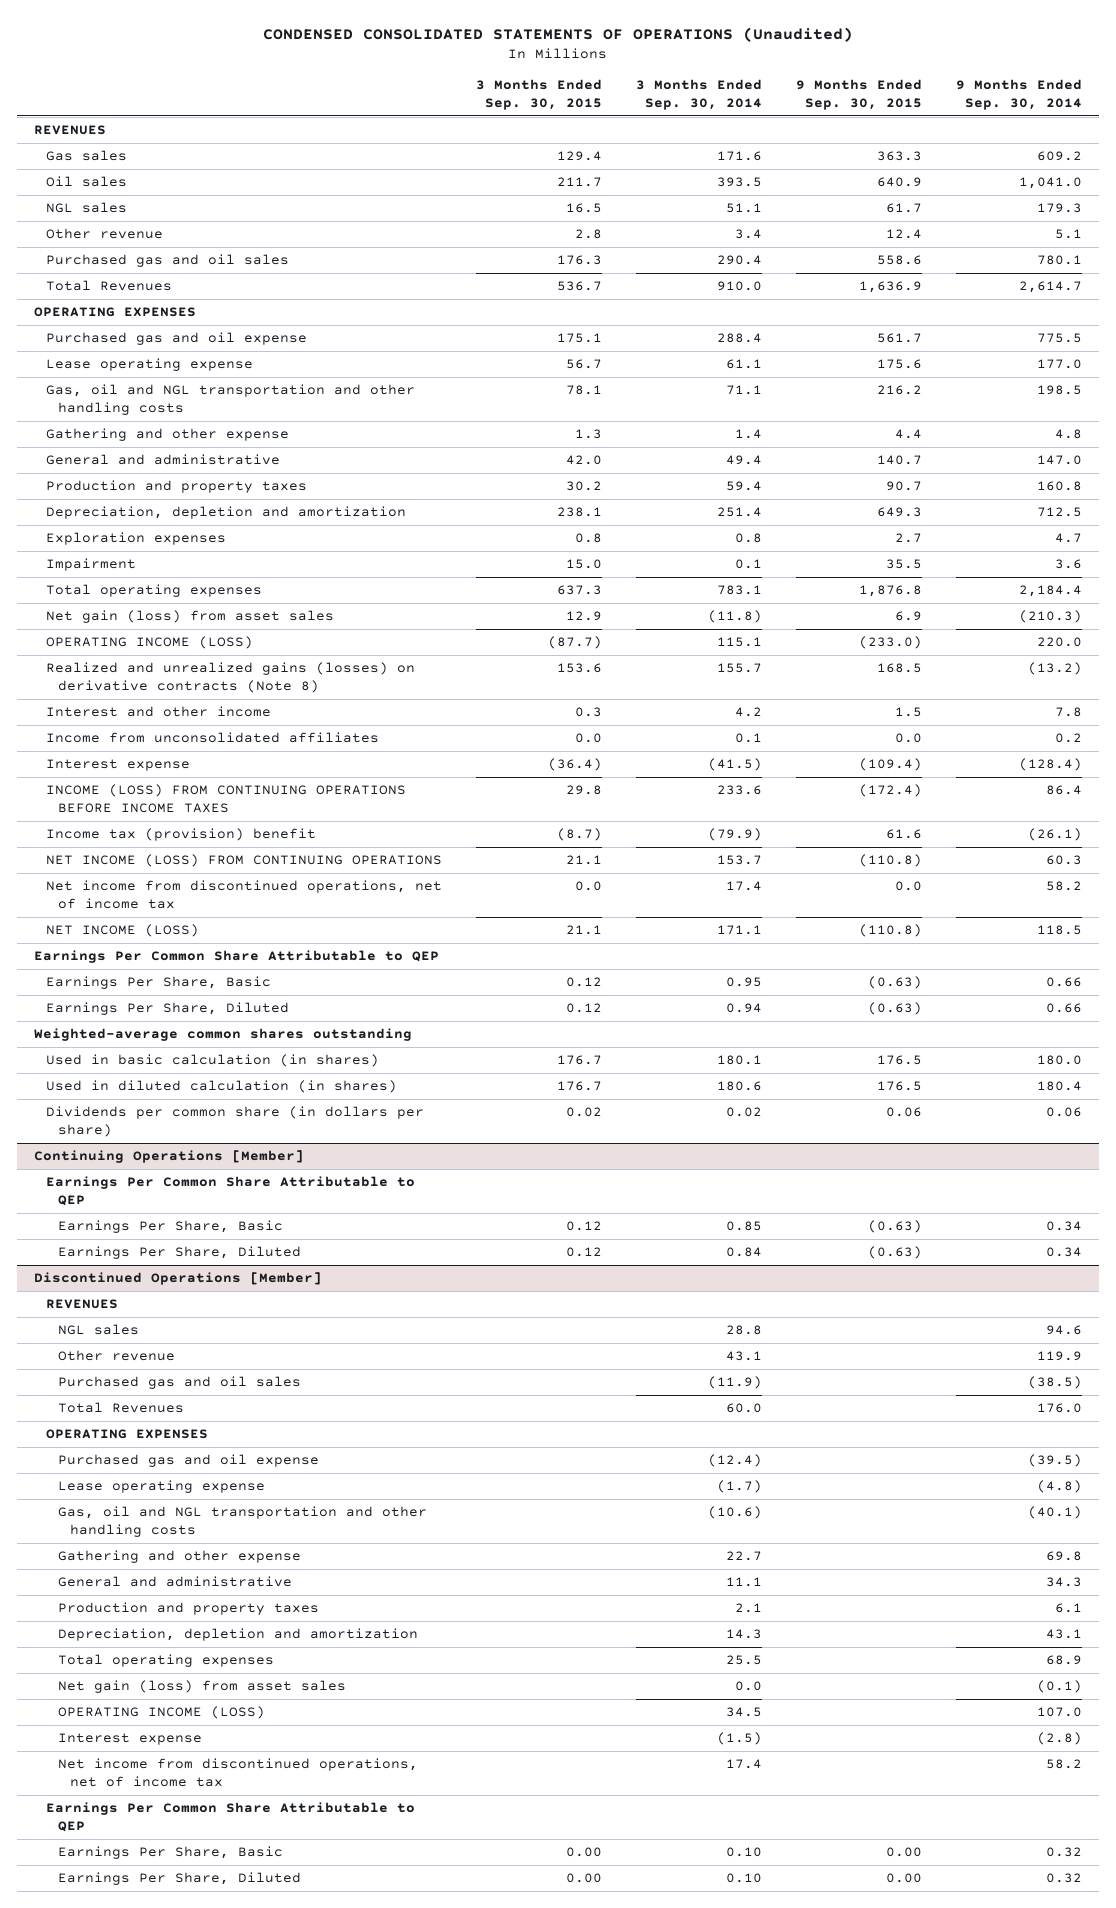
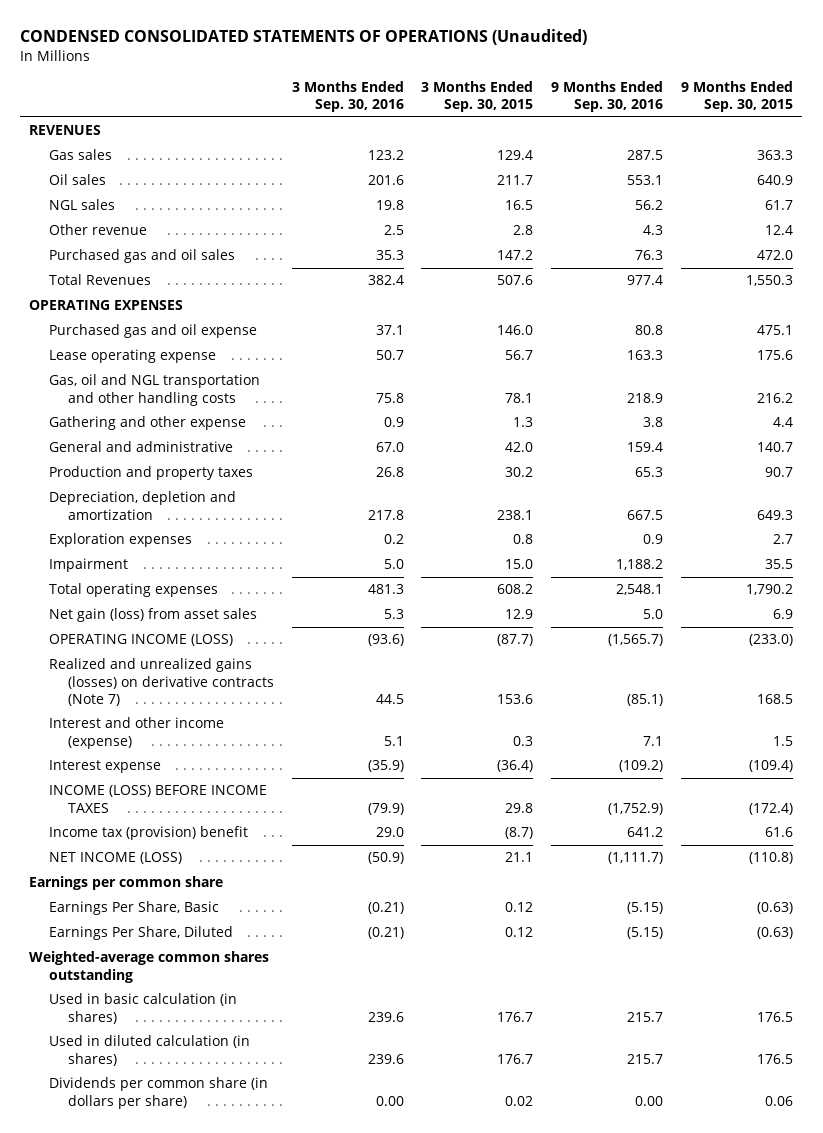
[636,79,763,111] 3 Months Ended Sep. 30, 2014 -> none
[956,79,1083,111] 9 Months Ended Sep. 30, 2014 -> none
none -> [291,81,404,113] 3 Months Ended Sep. 30, 2016
none -> [551,81,664,113] 9 Months Ended Sep. 30, 2016
[556,255,602,266] 176.3 -> [497,250,534,261] 147.2
[877,255,923,266] 558.6 -> [757,250,794,261] 472.0
[556,281,602,292] 536.7 -> [497,275,534,286] 507.6
[859,281,923,294] 1,636.9 -> [746,275,794,287] 1,550.3
[556,333,602,344] 175.1 -> [497,325,534,336] 146.0
[877,333,923,344] 561.7 -> [757,325,794,336] 475.1
[556,585,602,596] 637.3 -> [497,584,534,595] 608.2
[859,585,923,598] 1,876.8 -> [746,584,794,596] 1,790.2
[45,732,379,744] Income from unconsolidated affiliates -> none
[45,662,415,693] Realized and unrealized gains (losses) on derivative contracts (Note 8) -> [48,658,274,706] Realized and unrealized gains (losses) on derivative contracts (Note 7)
[45,706,271,718] Interest and other income -> [48,717,224,749] Interest and other income (expense)
[45,784,406,813] INCOME (LOSS) FROM CONTINUING OPERATIONS BEFORE INCOME TAXES -> [48,785,267,813] INCOME (LOSS) BEFORE INCOME TAXES
[45,854,442,868] NET INCOME (LOSS) FROM CONTINUING OPERATIONS -> none
[45,880,442,909] Net income from discontinued operations, net of income tax -> none
[33,950,439,964] Earnings Per Common Share Attributable to QEP -> [29,876,224,891] Earnings per common share
[33,1150,304,1164] Continuing Operations [Member] -> none
[45,1176,415,1206] Earnings Per Common Share Attributable to QEP -> none
[58,1220,284,1234] Earnings Per Share, Basic -> none
[58,1246,302,1260] Earnings Per Share, Diluted -> none
[33,1272,322,1286] Discontinued Operations [Member] -> none
[45,1299,118,1310] REVENUES -> none
[58,1324,140,1336] NGL sales -> none
[58,1350,176,1362] Other revenue -> none
[58,1376,302,1390] Purchased gas and oil sales -> none
[58,1402,185,1414] Total Revenues -> none
[45,1429,208,1440] OPERATING EXPENSES -> none
[58,1454,320,1468] Purchased gas and oil expense -> none
[58,1480,266,1494] Lease operating expense -> none
[58,1506,428,1537] Gas, oil and NGL transportation and other handling costs -> none
[58,1550,302,1564] Gathering and other expense -> none
[58,1576,293,1588] General and administrative -> none
[58,1602,320,1616] Production and property taxes -> none
[58,1628,419,1642] Depreciation, depletion and amortization -> none
[58,1654,275,1668] Total operating expenses -> none
[58,1680,347,1694] Net gain (loss) from asset sales -> none
[58,1706,266,1720] OPERATING INCOME (LOSS) -> none
[58,1733,203,1746] Interest expense -> none
[58,1758,419,1787] Net income from discontinued operations, net of income tax -> none
[45,1802,415,1832] Earnings Per Common Share Attributable to QEP -> none
[58,1846,284,1860] Earnings Per Share, Basic -> none
[58,1872,302,1886] Earnings Per Share, Diluted -> none

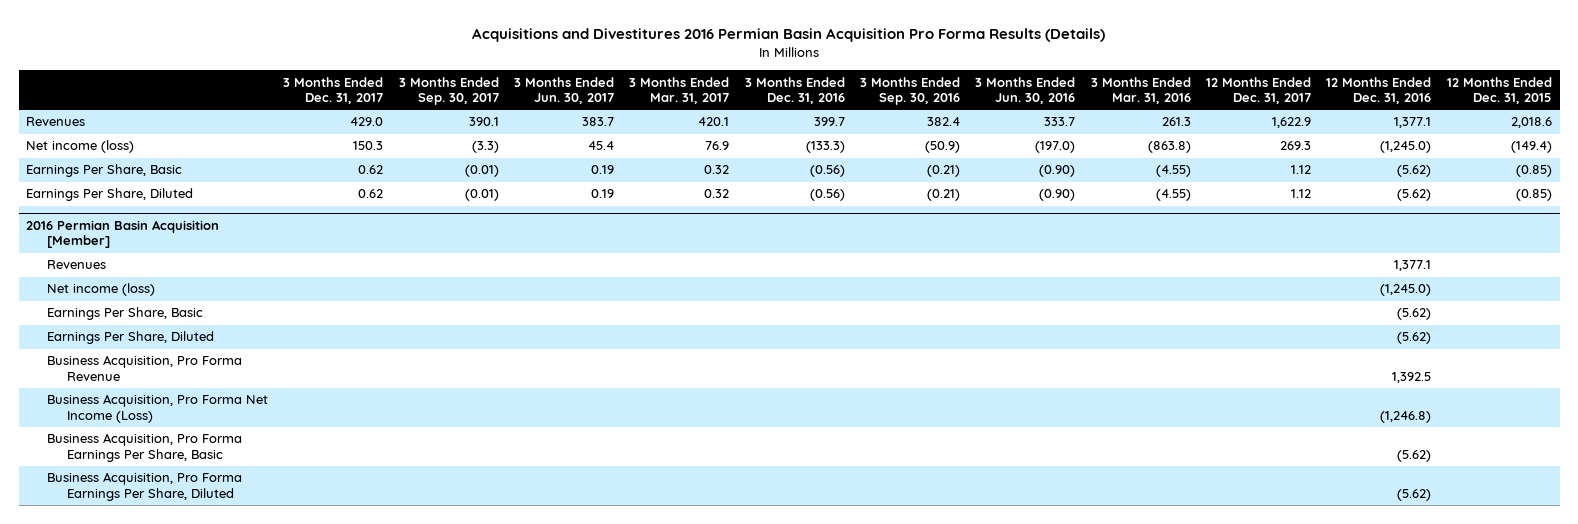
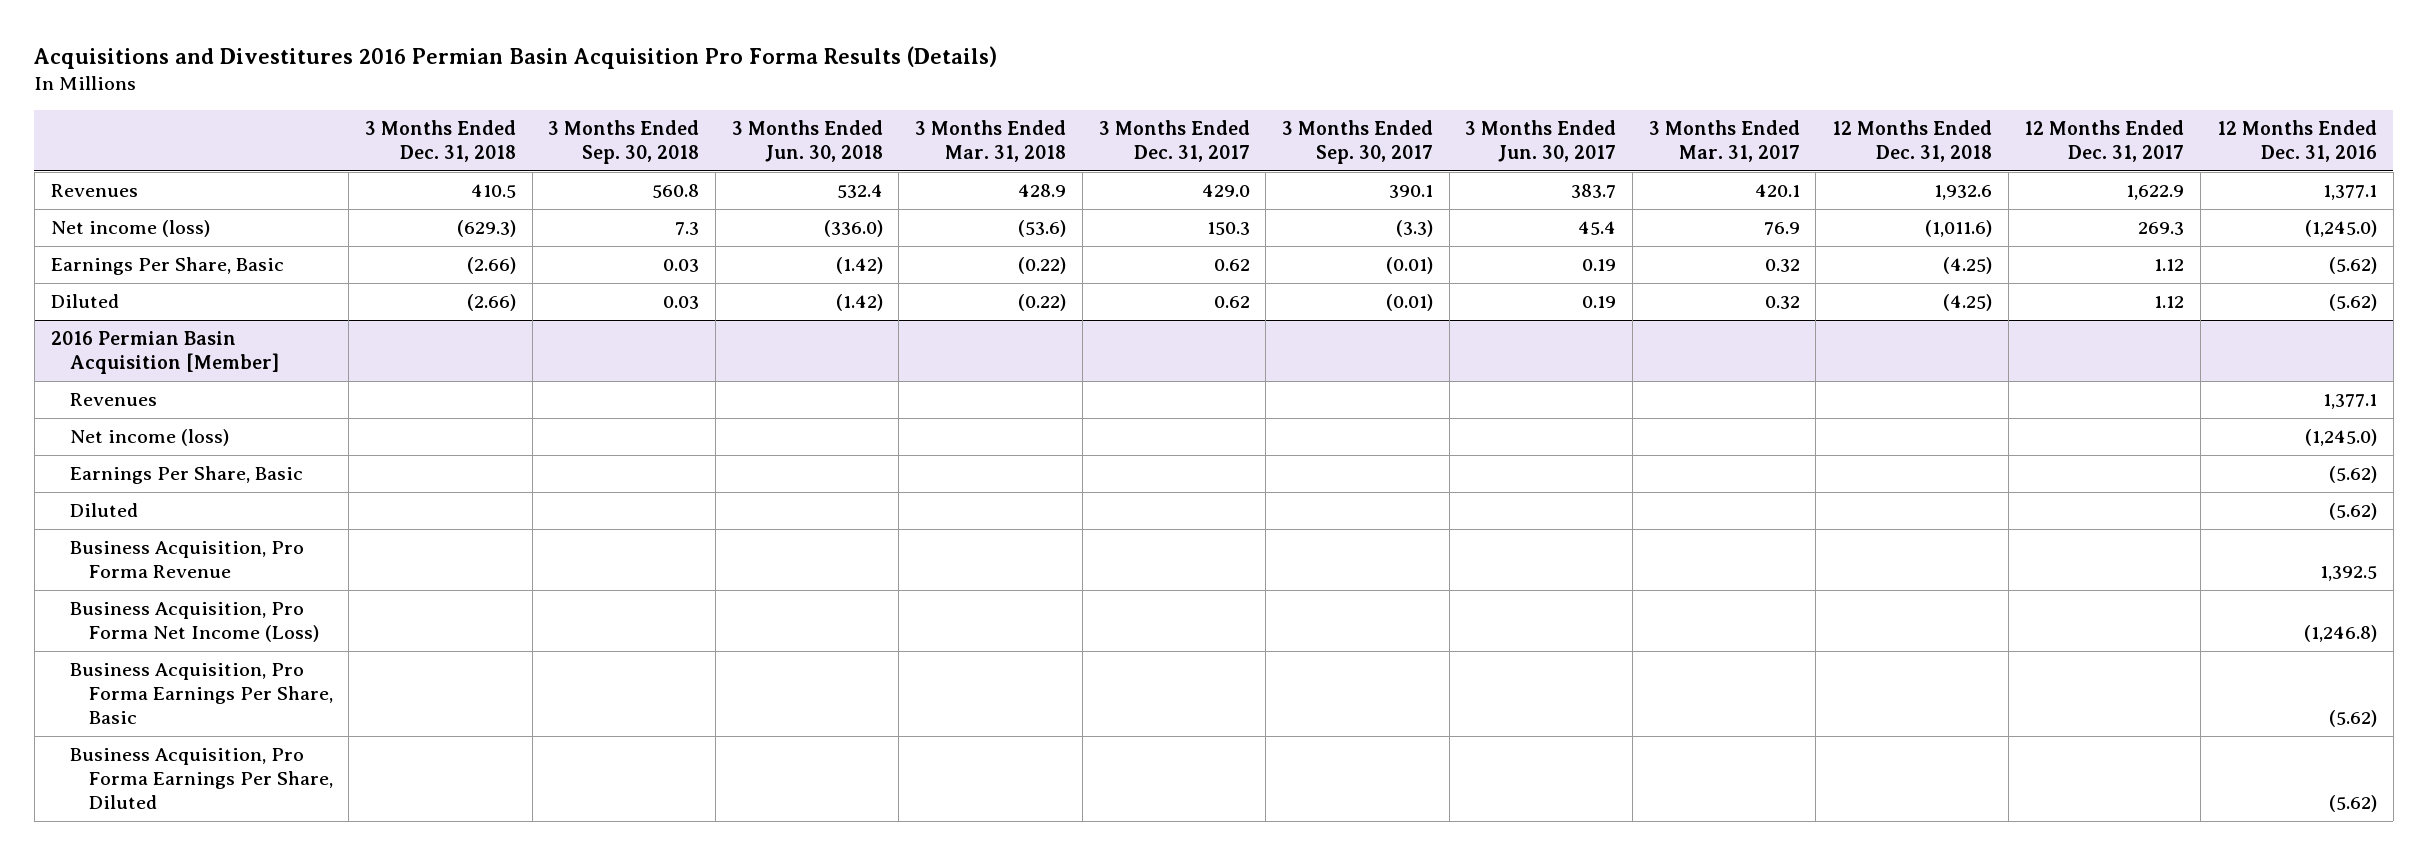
[744,76,845,105] 3 Months Ended Dec. 31, 2016 -> none
[860,76,961,106] 3 Months Ended Sep. 30, 2016 -> none
[975,76,1076,105] 3 Months Ended Jun. 30, 2016 -> none
[1090,76,1191,105] 3 Months Ended Mar. 31, 2016 -> none
[1446,76,1552,105] 12 Months Ended Dec. 31, 2015 -> none
none -> [364,119,516,162] 3 Months Ended Dec. 31, 2018
none -> [548,119,700,164] 3 Months Ended Sep. 30, 2018
none -> [731,119,883,162] 3 Months Ended Jun. 30, 2018
none -> [915,119,1067,162] 3 Months Ended Mar. 31, 2018
none -> [1832,119,1993,162] 12 Months Ended Dec. 31, 2018
[26,188,194,202] Earnings Per Share, Diluted -> [50,294,119,309] Diluted
[46,331,214,345] Earnings Per Share, Diluted -> [69,503,138,518] Diluted

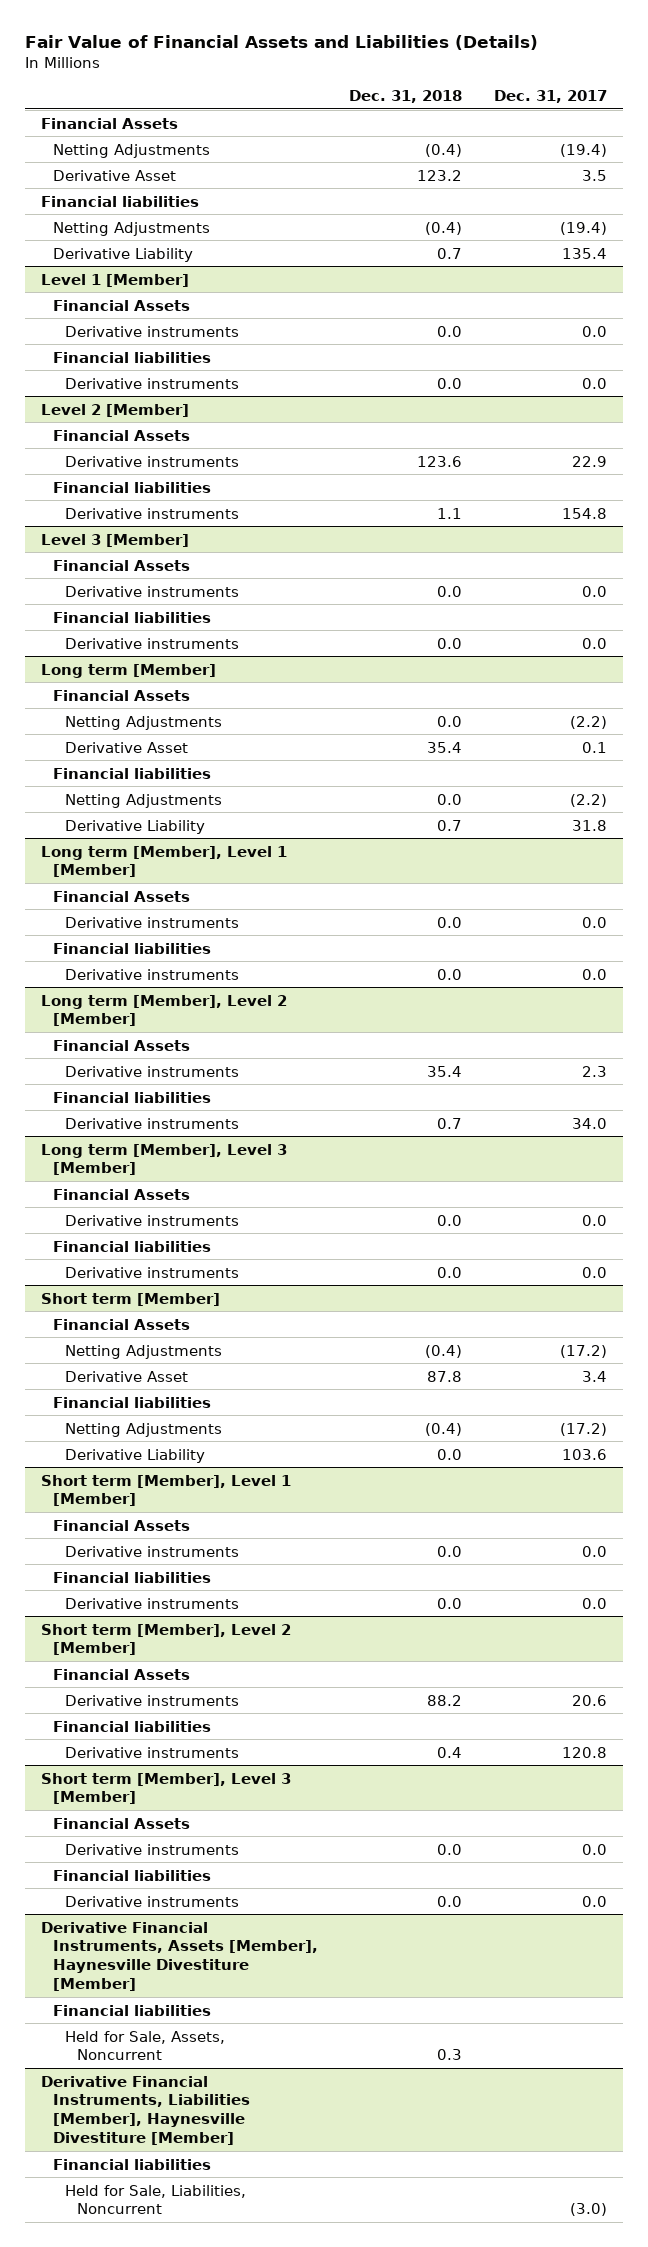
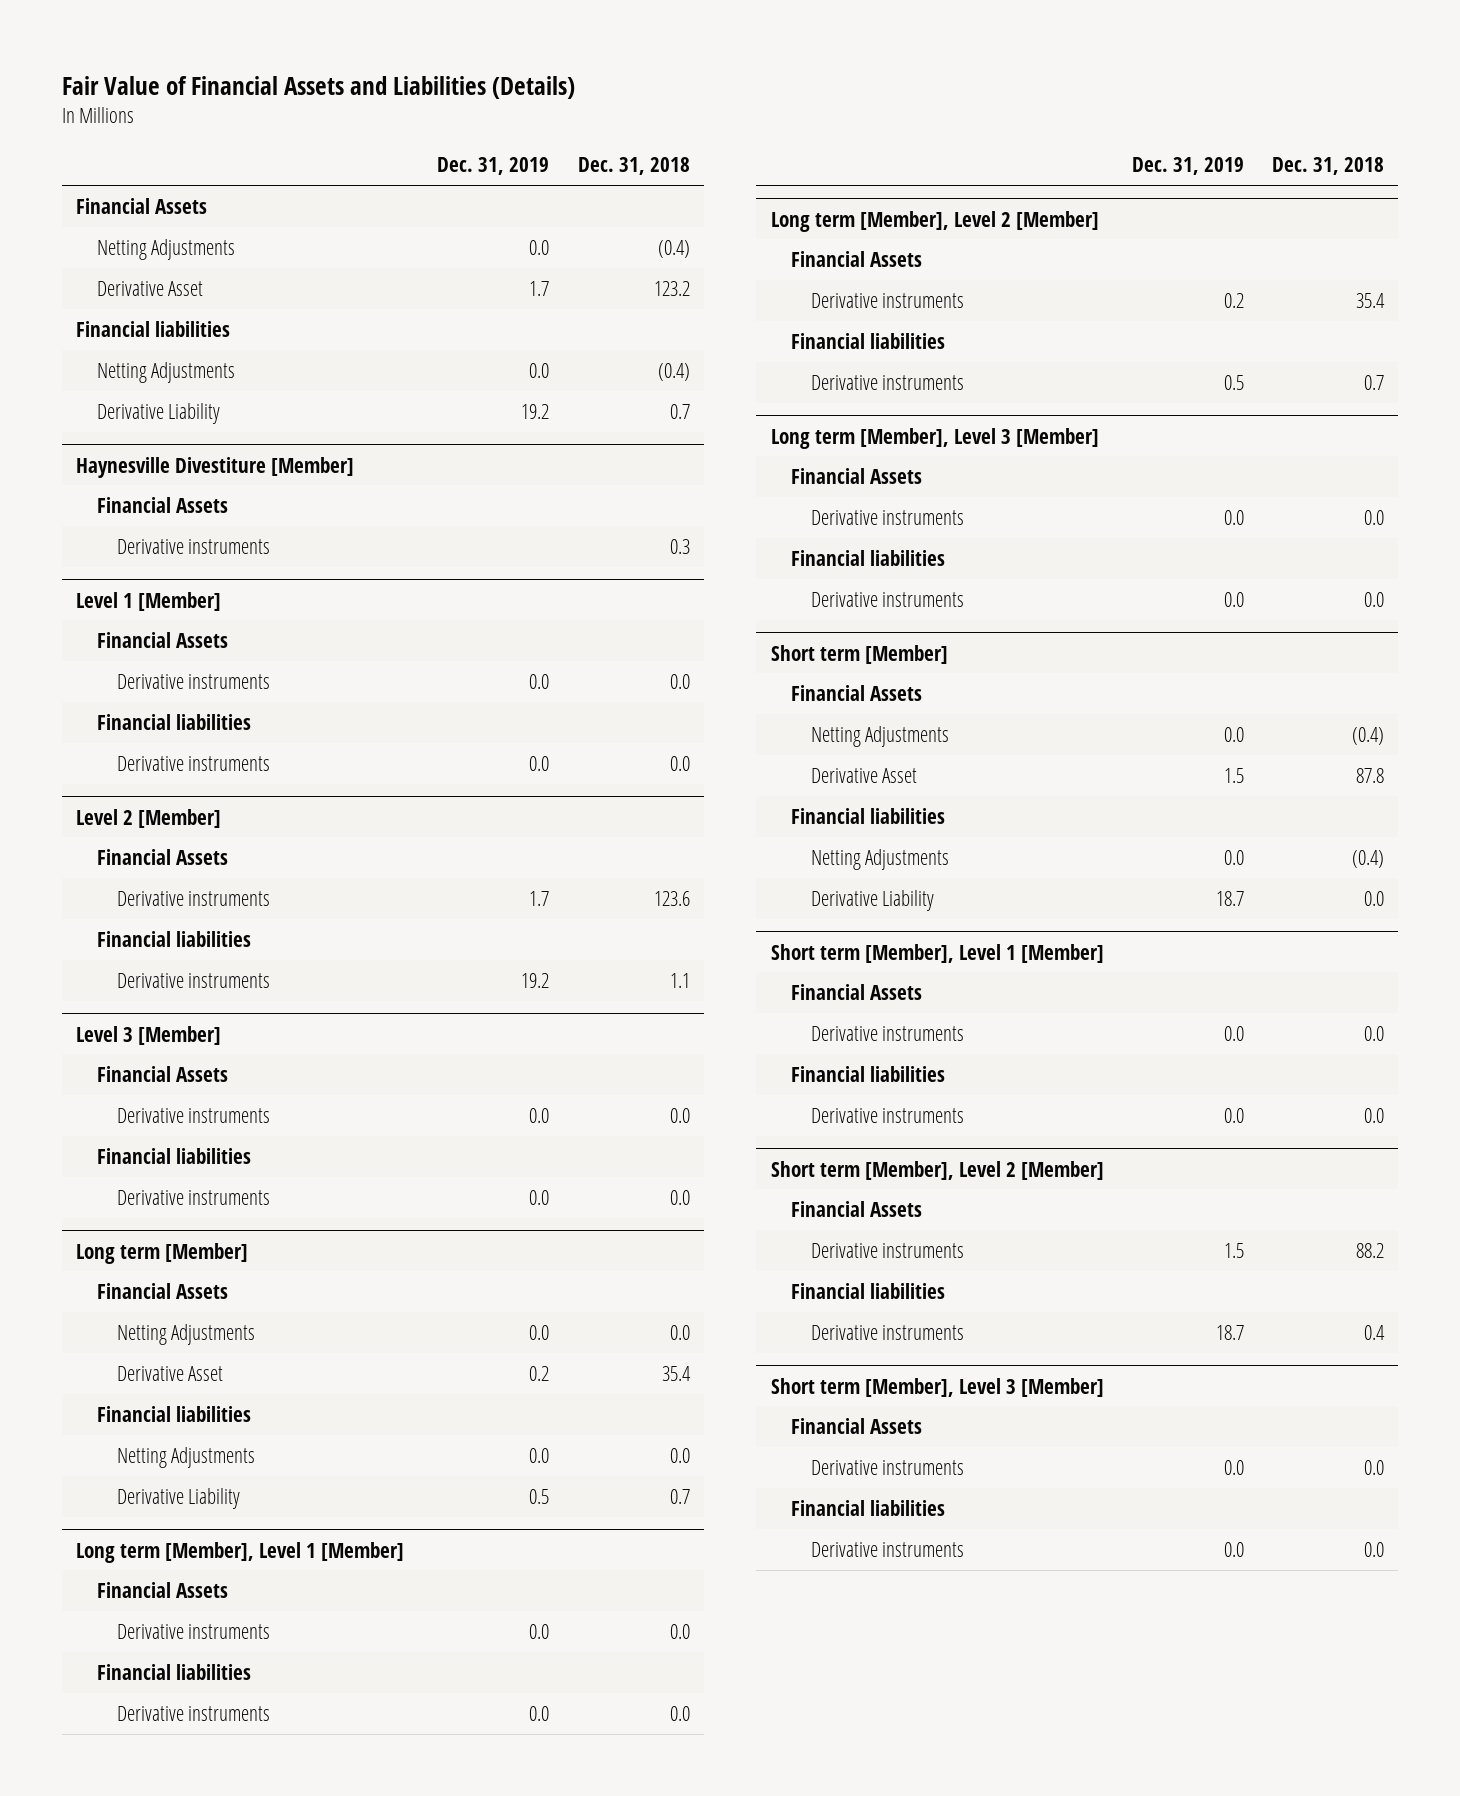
[494,89,608,103] Dec. 31, 2017 -> none
none -> [437,157,550,176] Dec. 31, 2019
none -> [76,456,355,478] Haynesville Divestiture [Member]
none -> [96,496,228,513] Financial Assets
none -> [116,538,270,554] Derivative instruments
[40,1921,318,1991] Derivative Financial Instruments, Assets [Member], Haynesville Divestiture [Member] -> none
[52,2004,211,2016] Financial liabilities -> none
[65,2030,226,2061] Held for Sale, Assets, Noncurrent -> none
[40,2075,250,2145] Derivative Financial Instruments, Liabilities [Member], Haynesville Divestiture [Member] -> none
[52,2158,211,2170] Financial liabilities -> none
[65,2184,247,2215] Held for Sale, Liabilities, Noncurrent -> none

